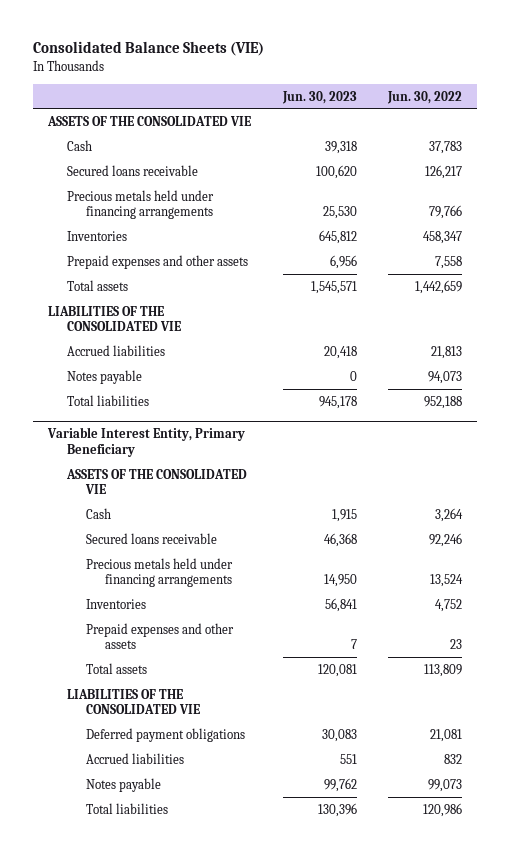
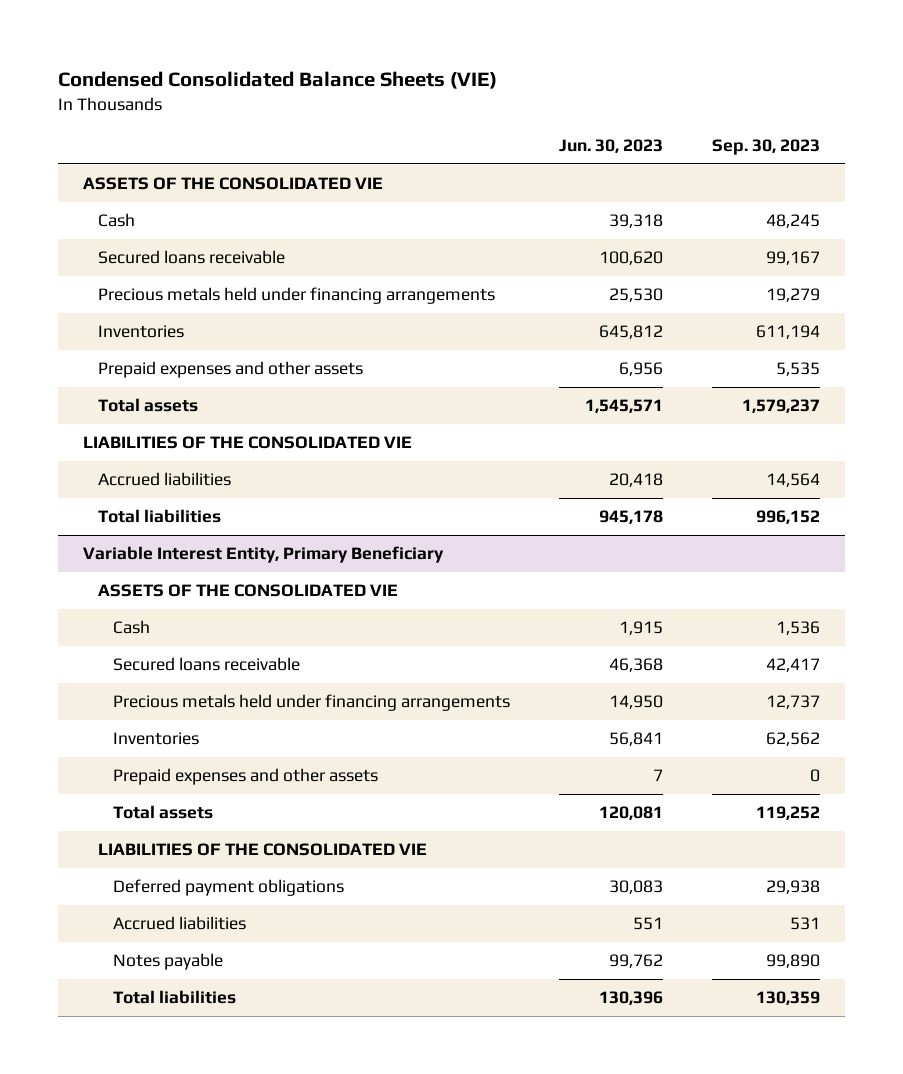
[32,41,264,57] Consolidated Balance Sheets (VIE) -> [58,70,498,89] Condensed Consolidated Balance Sheets (VIE)
[386,90,462,104] Jun. 30, 2022 -> none
none -> [712,139,821,156] Sep. 30, 2023
[67,369,143,384] Notes payable -> none

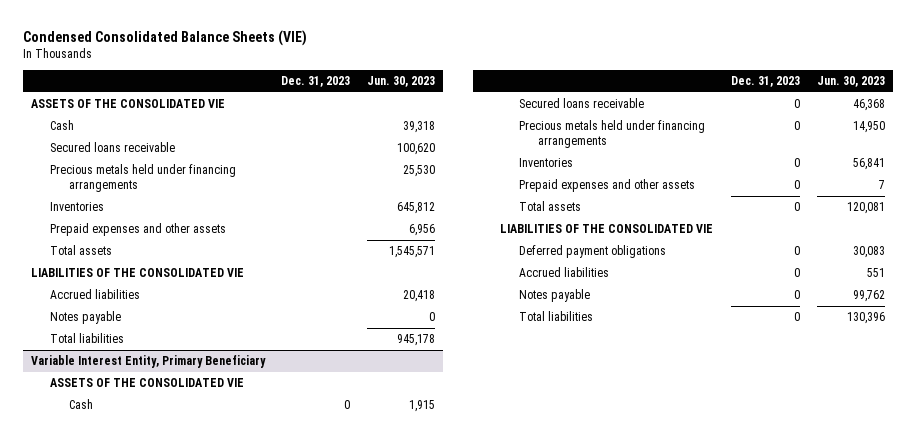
[712,139,821,156] Sep. 30, 2023 -> none
none -> [281,76,351,88] Dec. 31, 2023
none -> [49,311,121,325] Notes payable

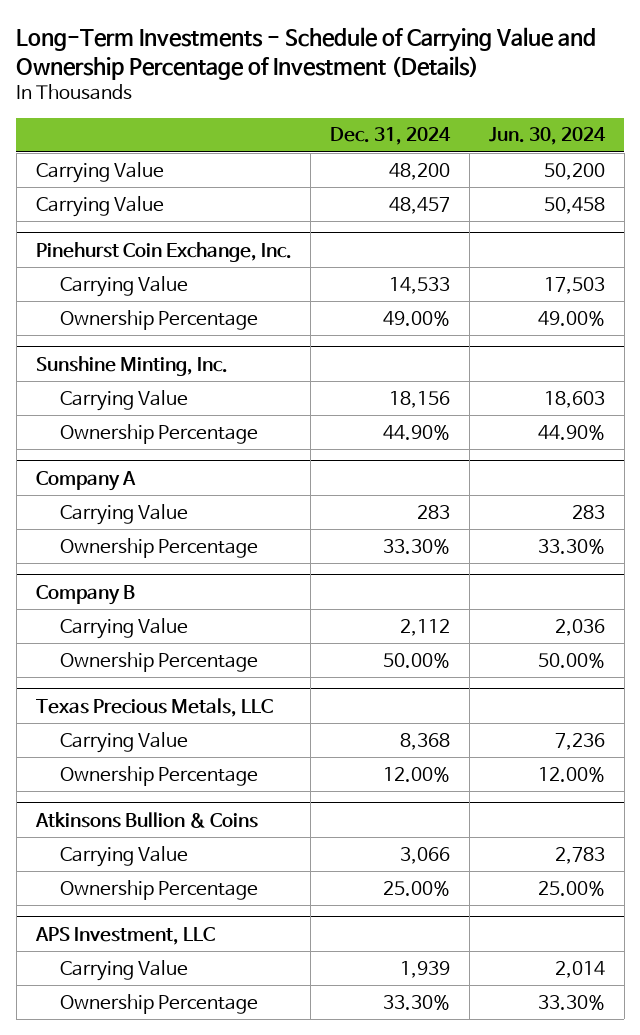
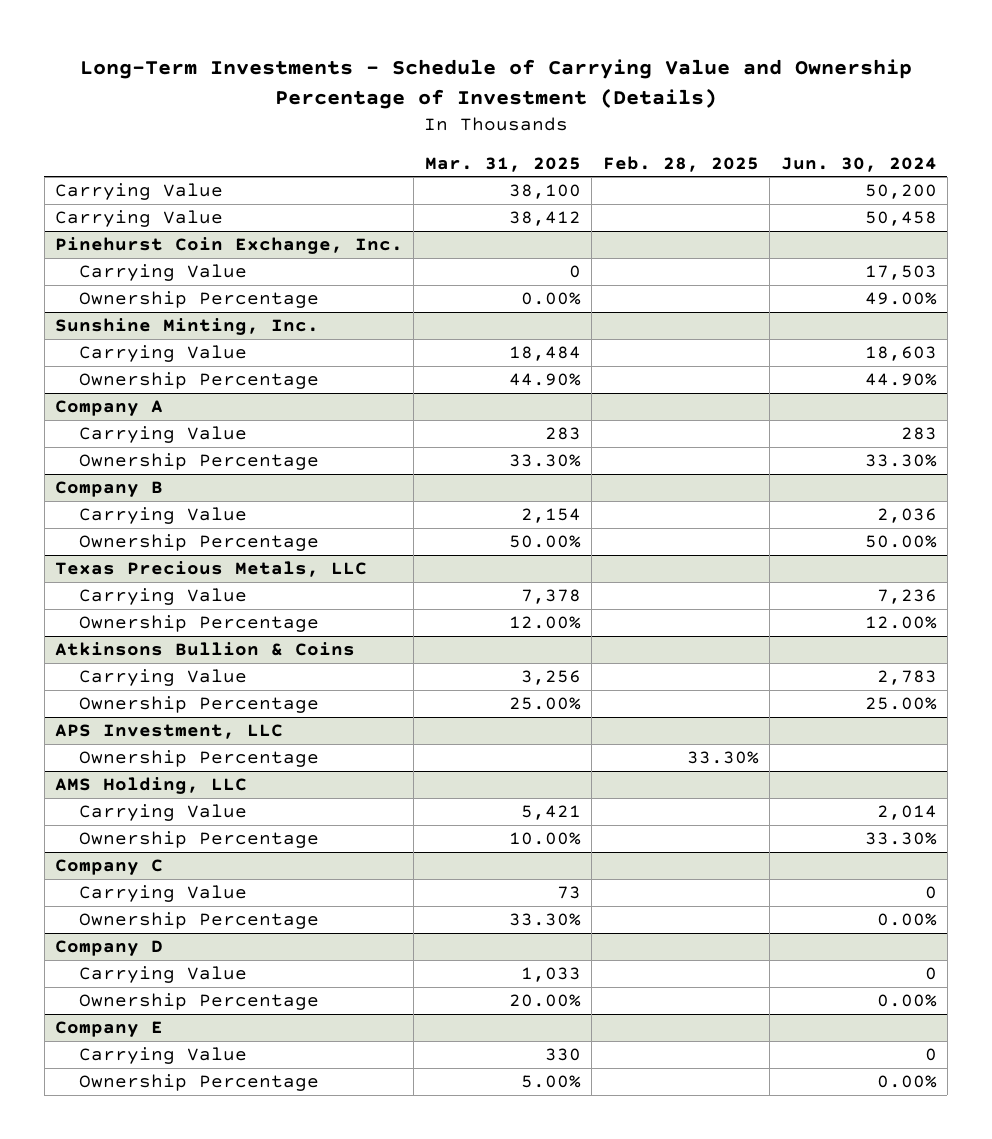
[330,127,452,146] Dec. 31, 2024 -> none
none -> [424,156,581,172] Mar. 31, 2025
none -> [602,155,759,172] Feb. 28, 2025
none -> [79,750,320,768] Ownership Percentage
none -> [55,777,248,795] AMS Holding, LLC
none -> [55,859,164,876] Company C
none -> [79,885,248,903] Carrying Value
none -> [79,912,320,930] Ownership Percentage
none -> [55,940,164,957] Company D
none -> [79,966,248,984] Carrying Value
none -> [79,993,320,1011] Ownership Percentage
none -> [55,1021,164,1038] Company E
none -> [79,1047,248,1065] Carrying Value
none -> [79,1074,320,1092] Ownership Percentage

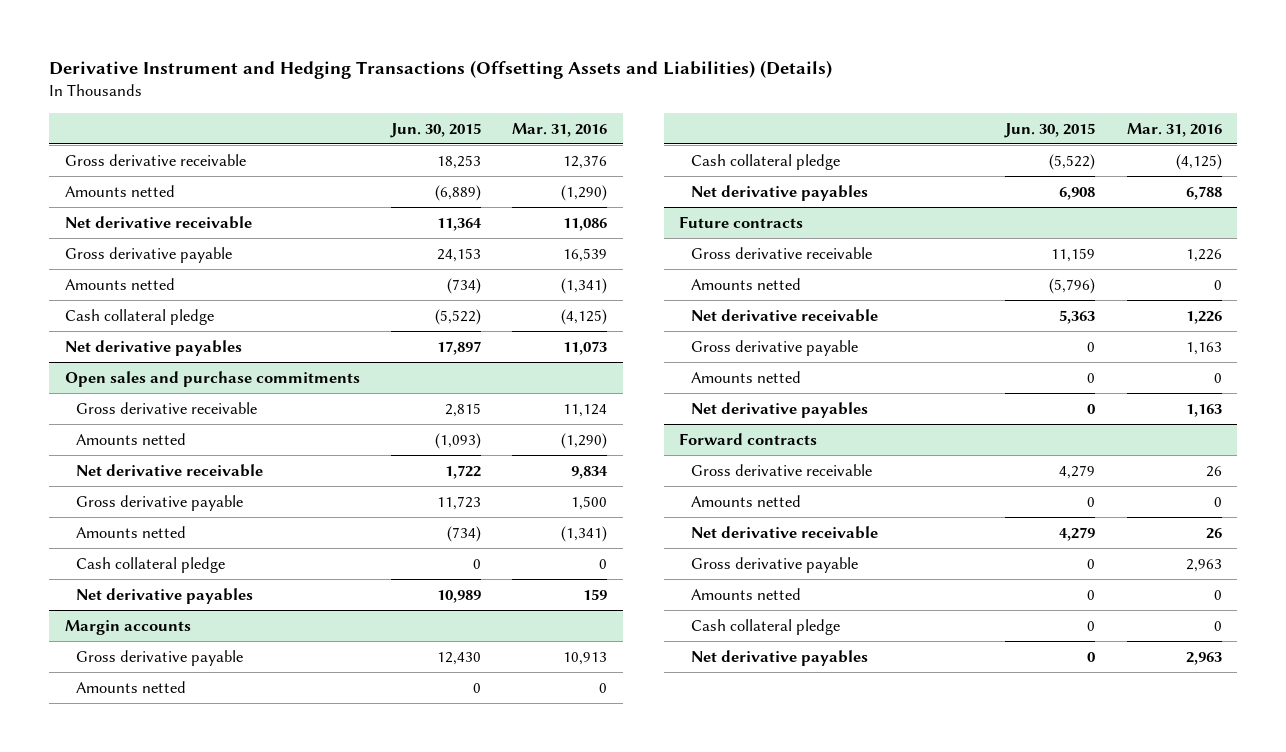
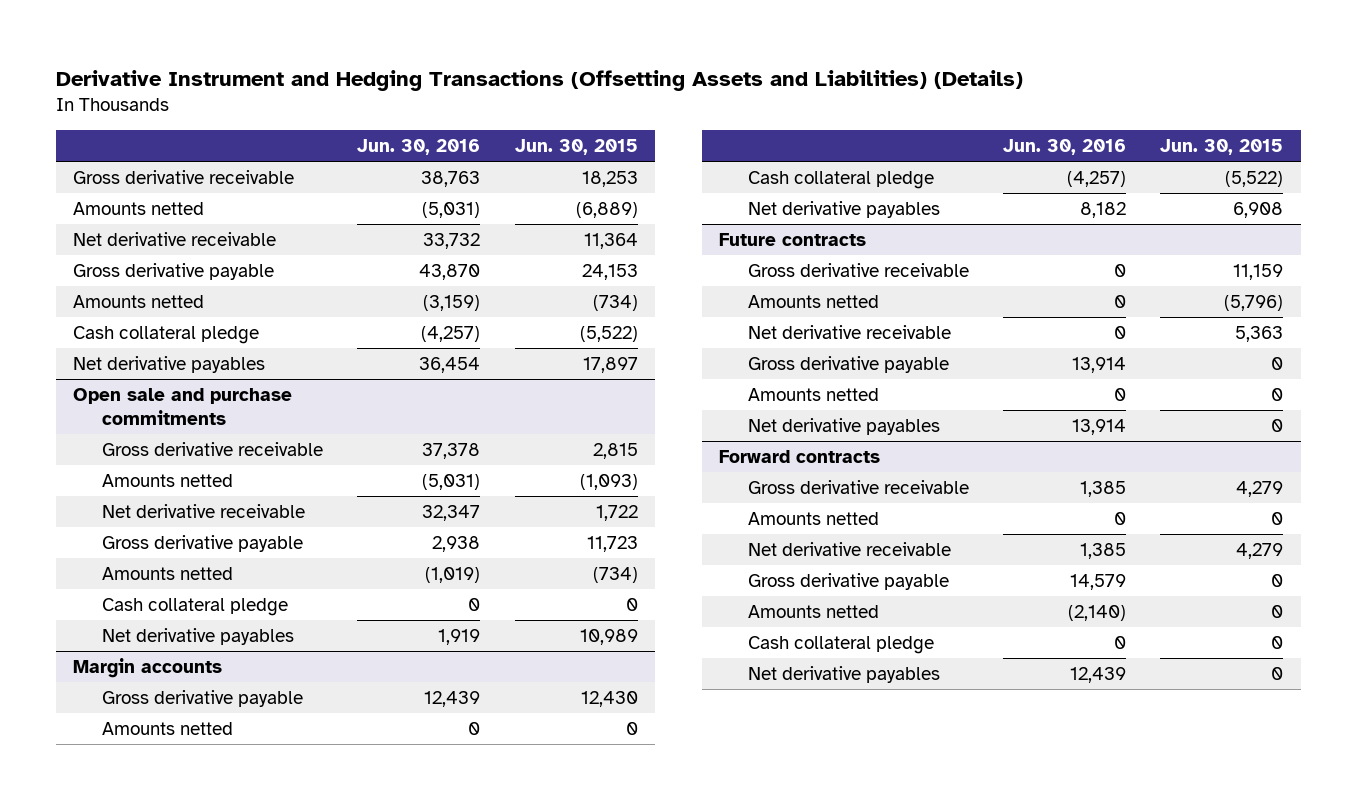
[512,122,608,137] Mar. 31, 2016 -> none
none -> [357,138,481,155] Jun. 30, 2016
[64,371,360,388] Open sales and purchase commitments -> [73,388,293,425] Open sale and purchase commitments

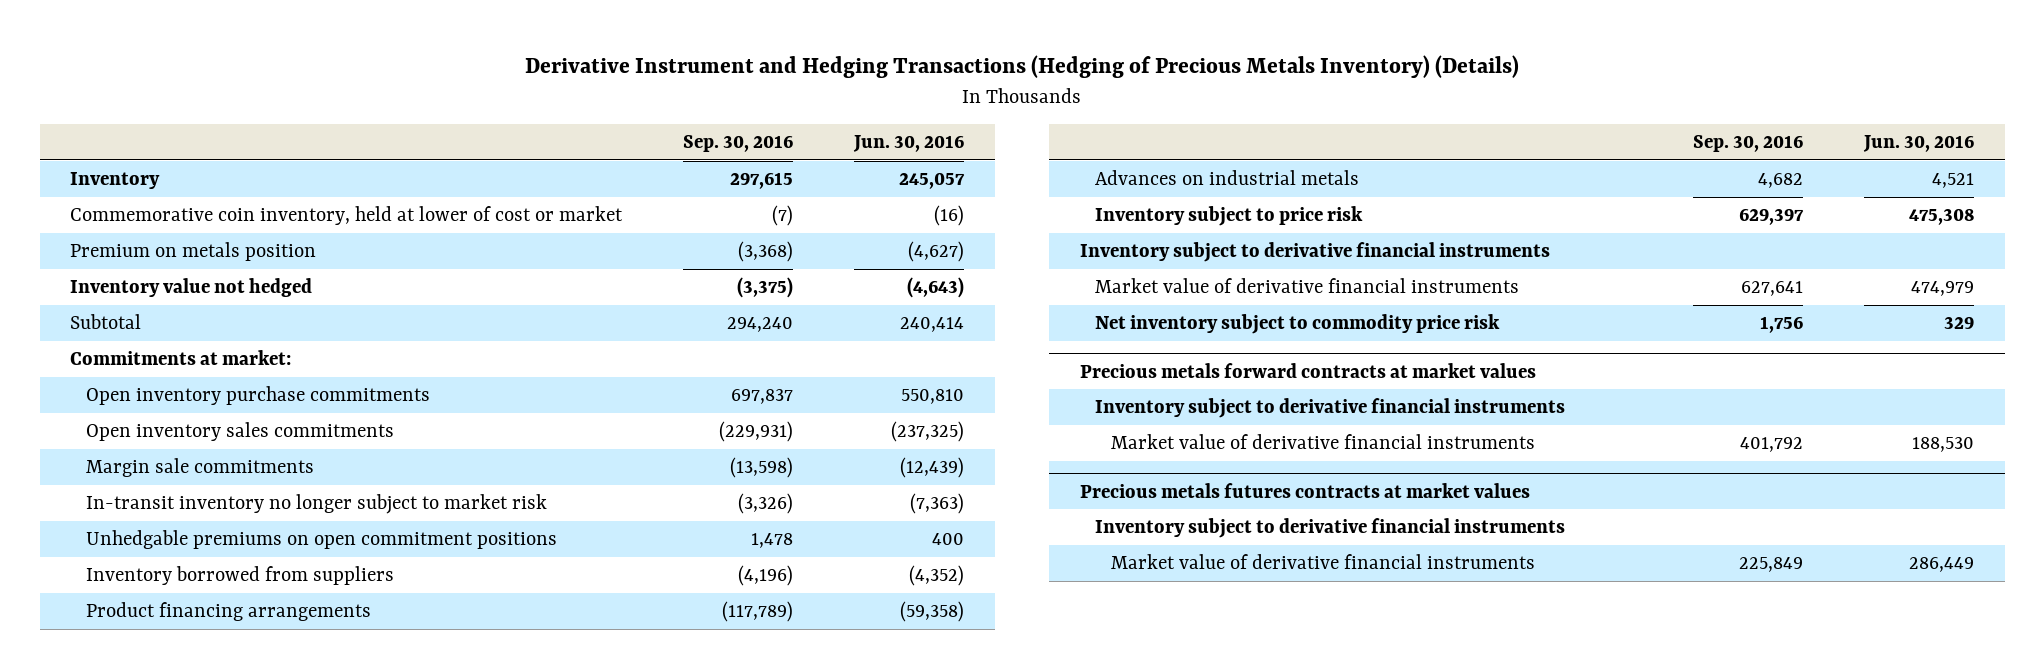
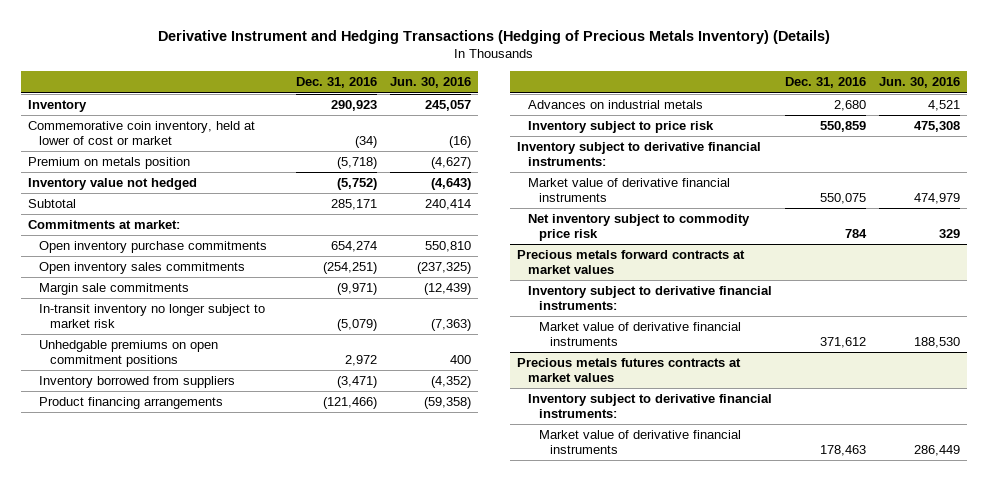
[683,135,794,153] Sep. 30, 2016 -> none
none -> [296,77,378,89] Dec. 31, 2016
[1079,241,1550,262] Inventory subject to derivative financial instruments -> [516,142,761,166] Inventory subject to derivative financial instruments:
[1095,397,1566,418] Inventory subject to derivative financial instruments -> [527,286,772,310] Inventory subject to derivative financial instruments:
[1095,517,1566,538] Inventory subject to derivative financial instruments -> [527,394,772,418] Inventory subject to derivative financial instruments:

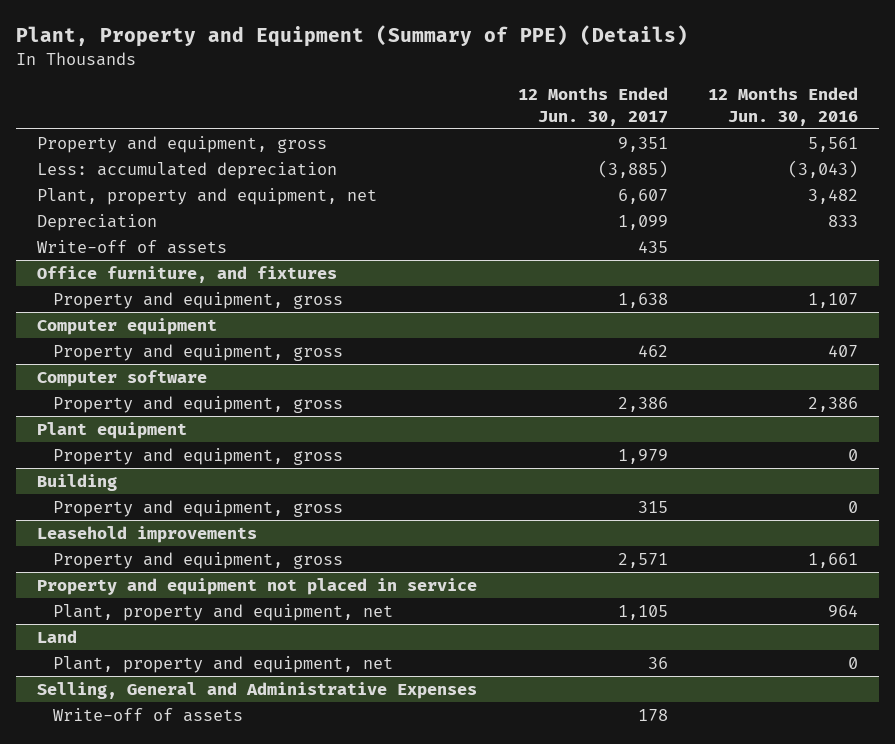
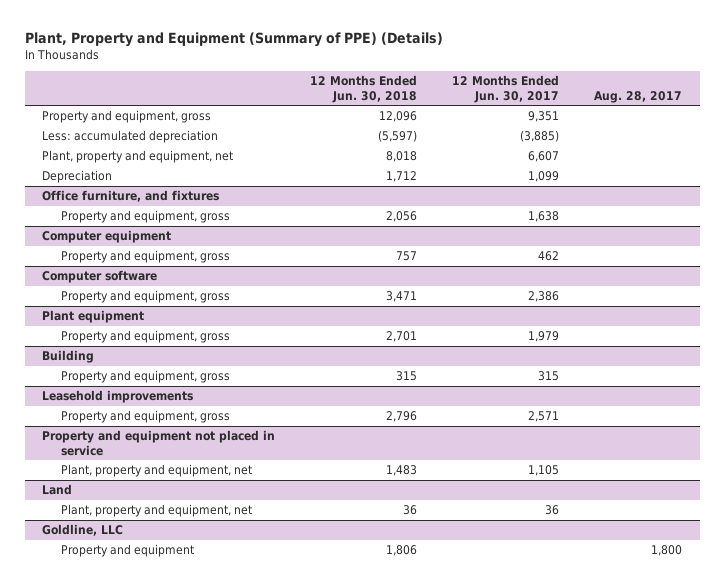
[708,87,859,126] 12 Months Ended Jun. 30, 2016 -> none
none -> [310,75,418,103] 12 Months Ended Jun. 30, 2018
none -> [594,90,683,103] Aug. 28, 2017
[36,239,227,254] Write-off of assets -> none
[36,681,477,699] Selling, General and Administrative Expenses -> none
[53,707,244,722] Write-off of assets -> none
none -> [42,524,124,537] Goldline, LLC
none -> [61,544,195,558] Property and equipment

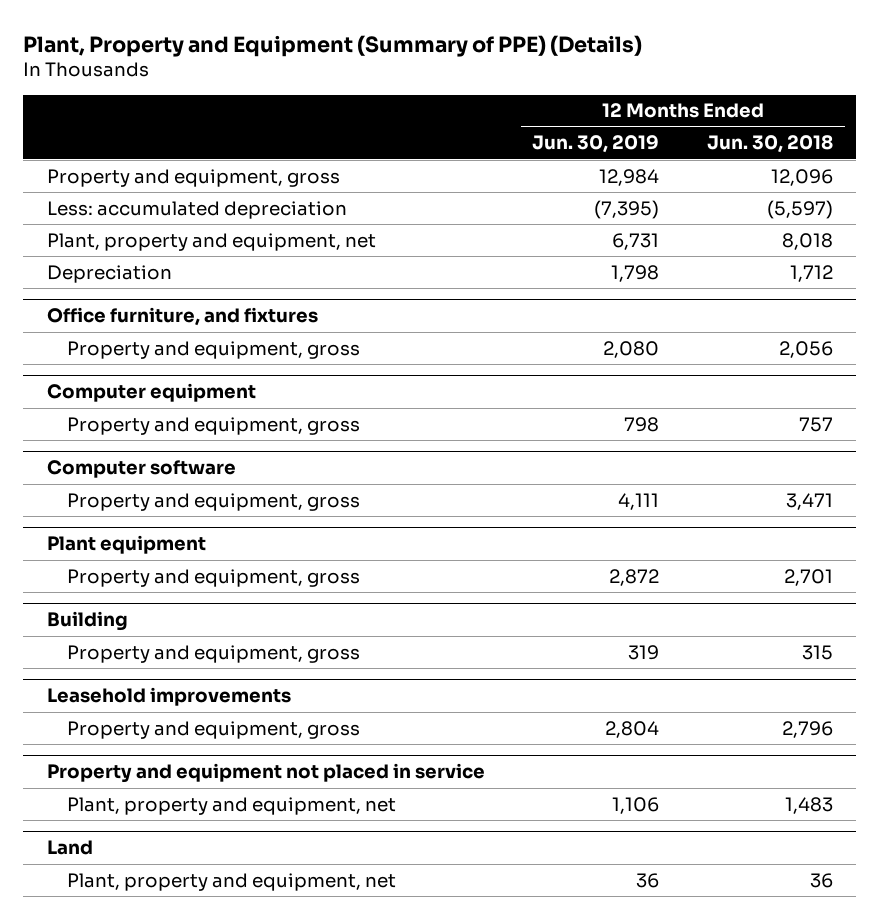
[452,75,560,103] 12 Months Ended Jun. 30, 2017 -> none
[594,90,683,103] Aug. 28, 2017 -> none
none -> [532,135,660,154] Jun. 30, 2019
[42,524,124,537] Goldline, LLC -> none
[61,544,195,558] Property and equipment -> none

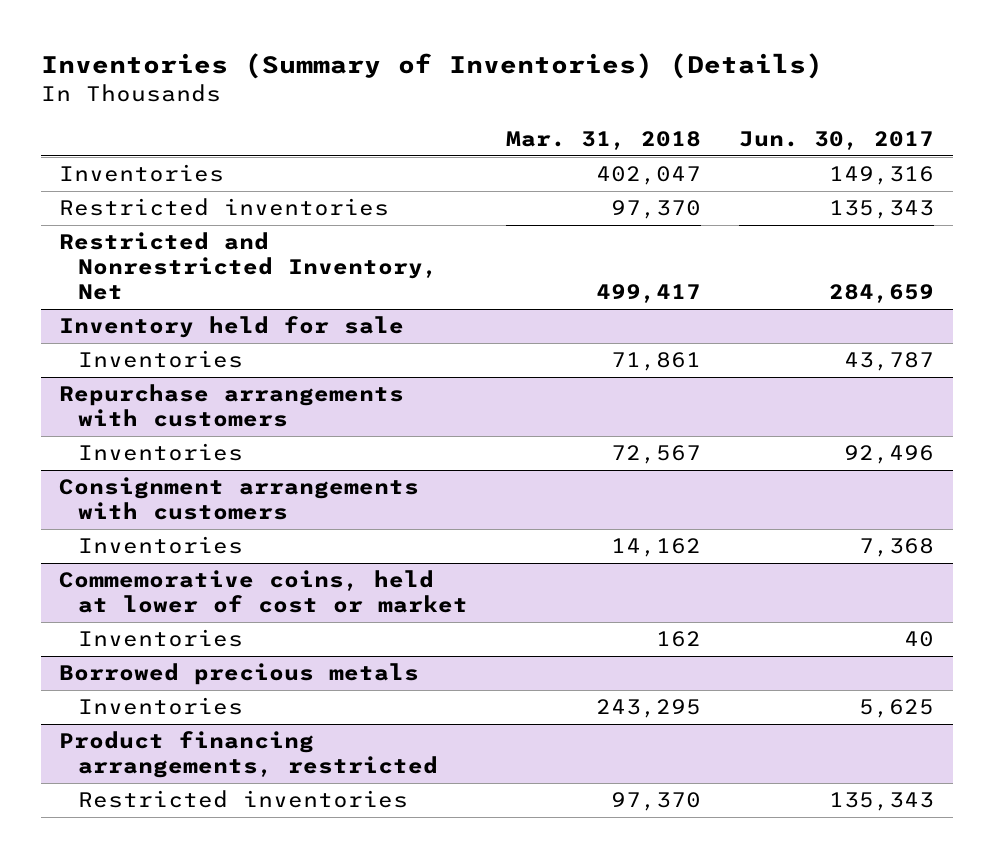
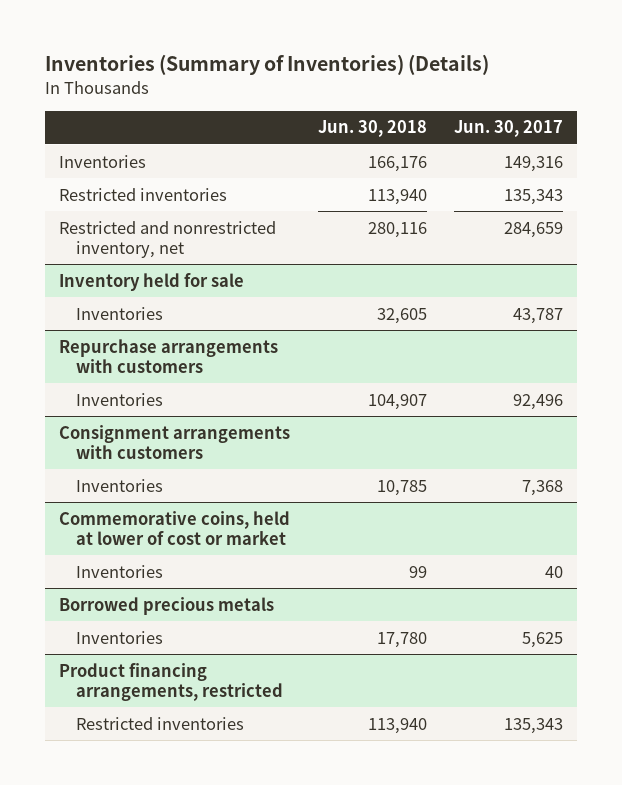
[506,131,702,151] Mar. 31, 2018 -> none
none -> [317,120,427,138] Jun. 30, 2018
[59,232,439,300] Restricted and Nonrestricted Inventory, Net -> [59,220,277,258] Restricted and nonrestricted inventory, net

